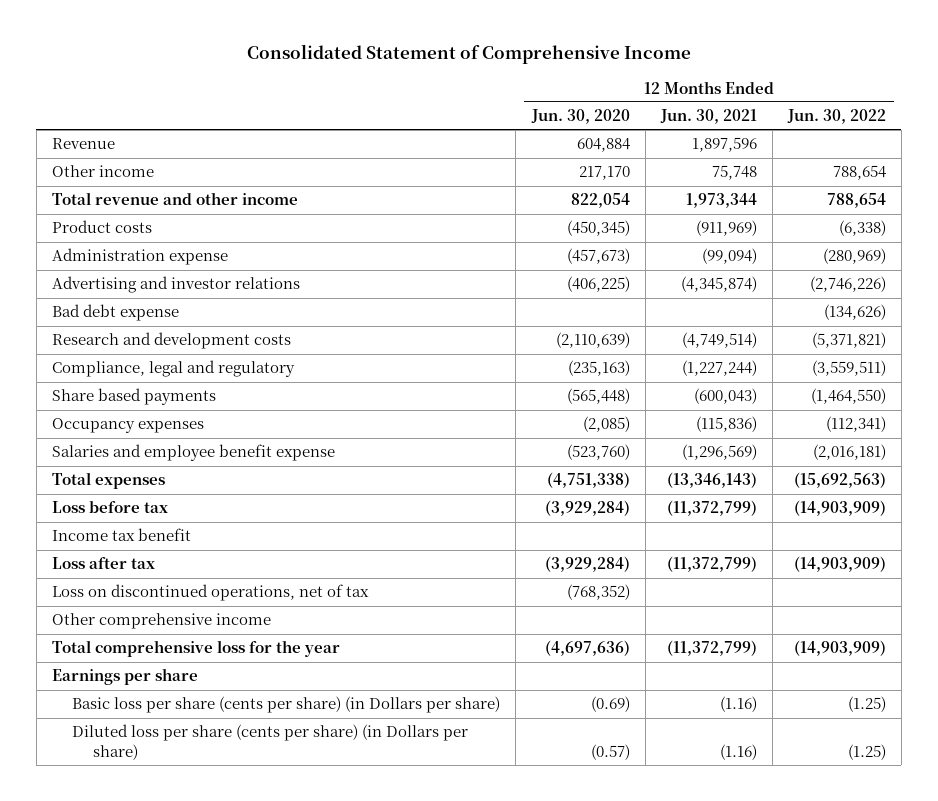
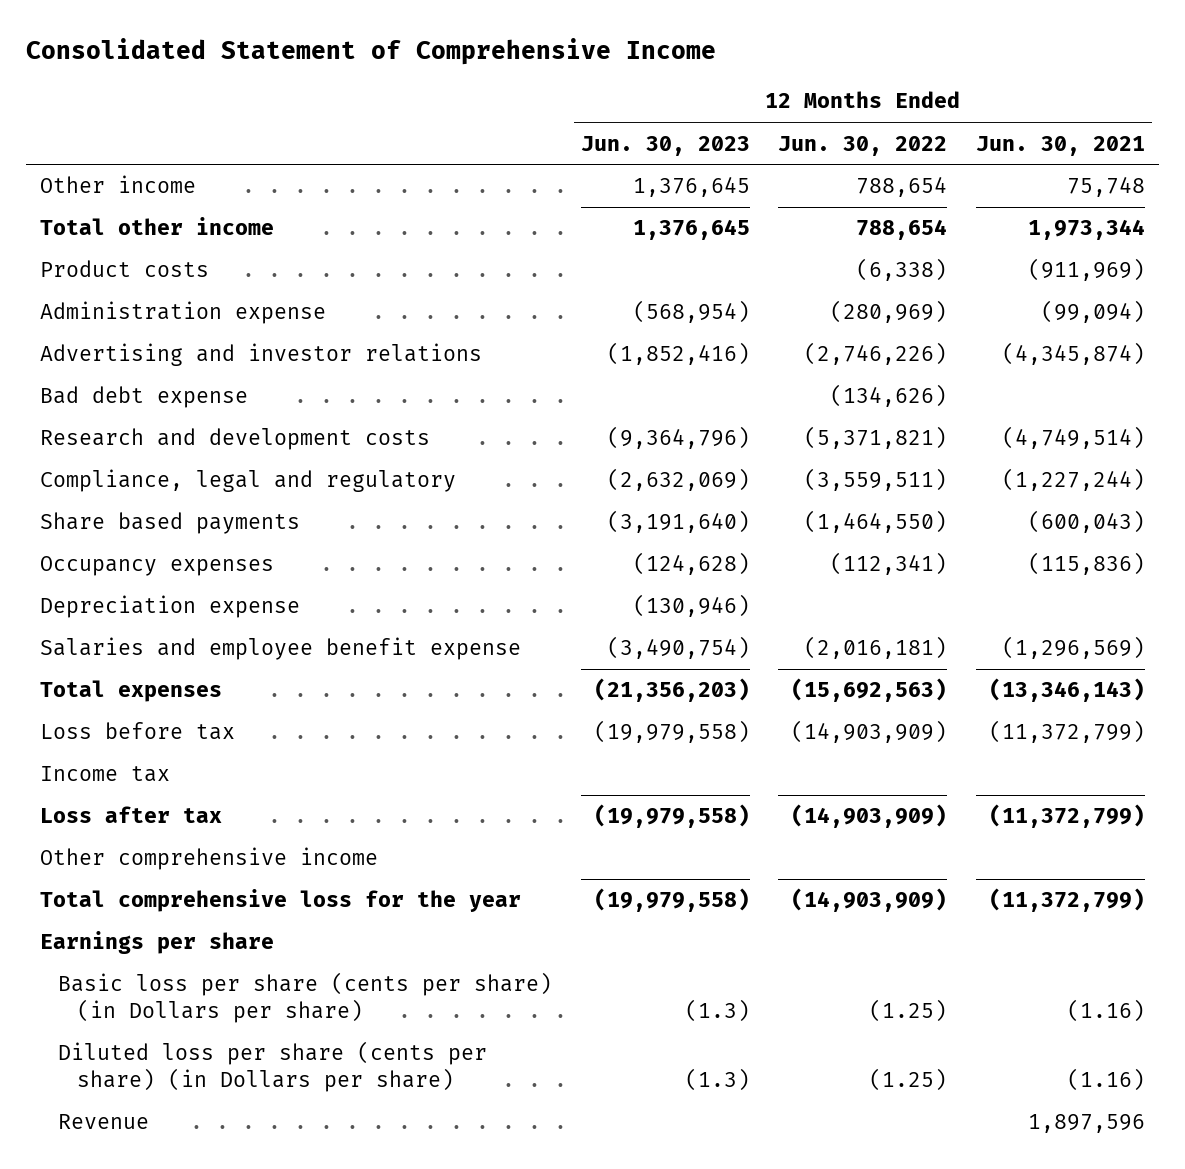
[530,109,630,125] Jun. 30, 2020 -> none
none -> [580,135,750,156] Jun. 30, 2023
[51,192,298,206] Total revenue and other income -> [40,217,275,236] Total other income
none -> [40,595,301,619] Depreciation expense
[51,528,191,542] Income tax benefit -> [40,766,171,783] Income tax
[51,584,369,602] Loss on discontinued operations, net of tax -> none
[51,138,115,150] Revenue -> [58,1114,150,1130] Revenue

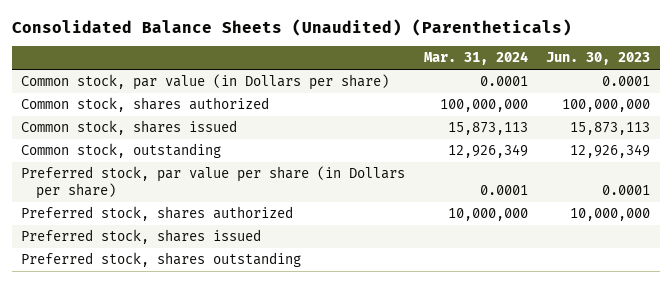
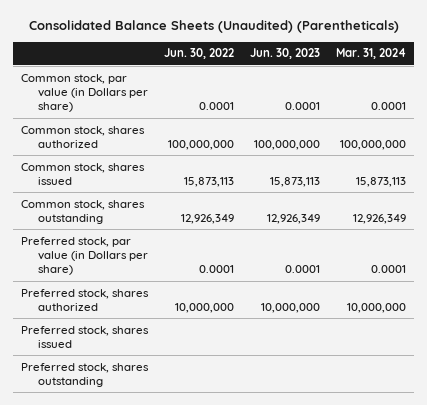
none -> [164,48,235,60] Jun. 30, 2022
[20,143,221,159] Common stock, outstanding -> [20,199,145,224] Common stock, shares outstanding
[20,166,405,199] Preferred stock, par value per share (in Dollars per share) -> [20,236,149,276] Preferred stock, par value (in Dollars per share)

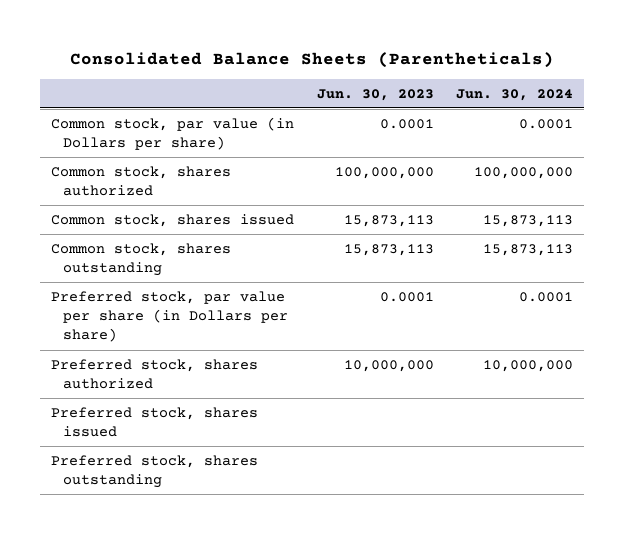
[28,20,399,34] Consolidated Balance Sheets (Unaudited) (Parentheticals) -> [70,51,555,68] Consolidated Balance Sheets (Parentheticals)
[164,48,235,60] Jun. 30, 2022 -> none
[336,48,407,60] Mar. 31, 2024 -> none
none -> [455,88,573,101] Jun. 30, 2024
[267,213,321,224] 12,926,349 -> [343,243,434,256] 15,873,113
[20,236,149,276] Preferred stock, par value (in Dollars per share) -> [51,290,288,343] Preferred stock, par value per share (in Dollars per share)

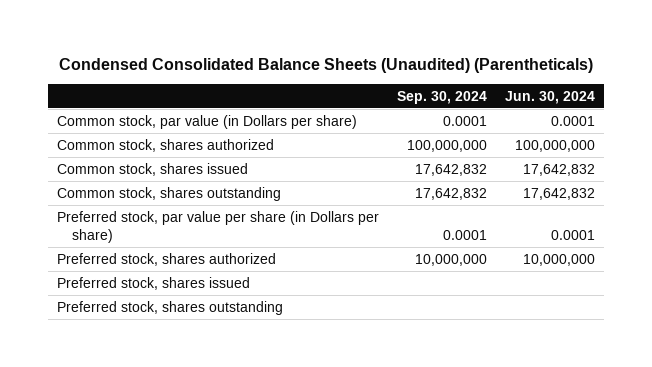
[70,51,555,68] Consolidated Balance Sheets (Parentheticals) -> [59,57,594,73] Condensed Consolidated Balance Sheets (Unaudited) (Parentheticals)
[316,88,434,101] Jun. 30, 2023 -> none
none -> [397,90,488,104] Sep. 30, 2024
[482,214,573,227] 15,873,113 -> [523,163,596,176] 17,642,832
[482,243,573,256] 15,873,113 -> [523,187,596,200] 17,642,832

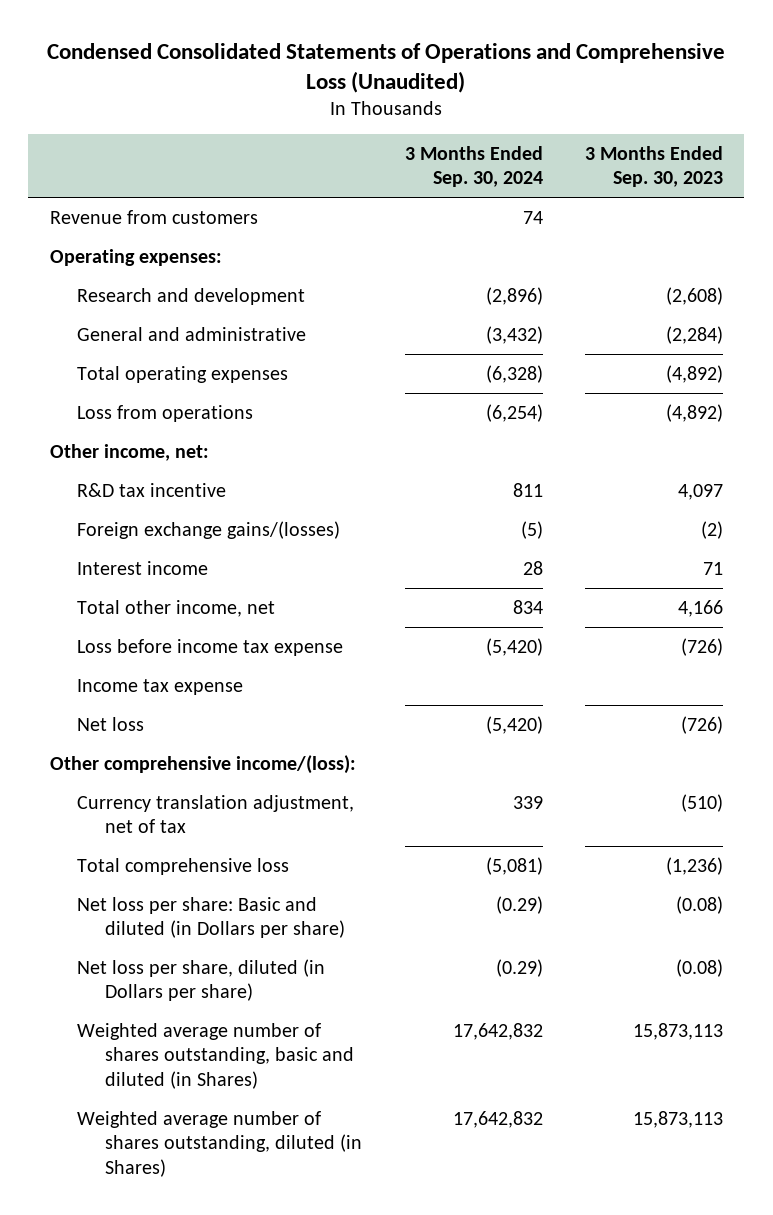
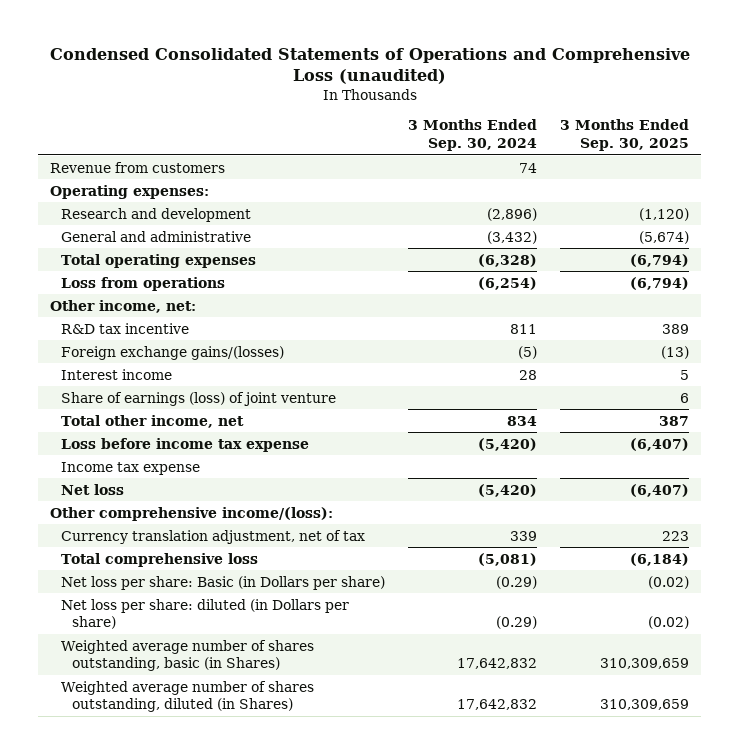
[47,42,726,93] Condensed Consolidated Statements of Operations and Comprehensive Loss (Unaudited) -> [49,47,690,85] Condensed Consolidated Statements of Operations and Comprehensive Loss (unaudited)
[585,145,724,188] 3 Months Ended Sep. 30, 2023 -> none
none -> [560,119,690,152] 3 Months Ended Sep. 30, 2025
none -> [60,391,336,406] Share of earnings (loss) of joint venture
[77,896,346,939] Net loss per share: Basic and diluted (in Dollars per share) -> [60,575,385,590] Net loss per share: Basic (in Dollars per share)
[77,958,326,1002] Net loss per share, diluted (in Dollars per share) -> [60,598,349,630] Net loss per share: diluted (in Dollars per share)
[77,1022,355,1089] Weighted average number of shares outstanding, basic and diluted (in Shares) -> [60,639,314,672] Weighted average number of shares outstanding, basic (in Shares)

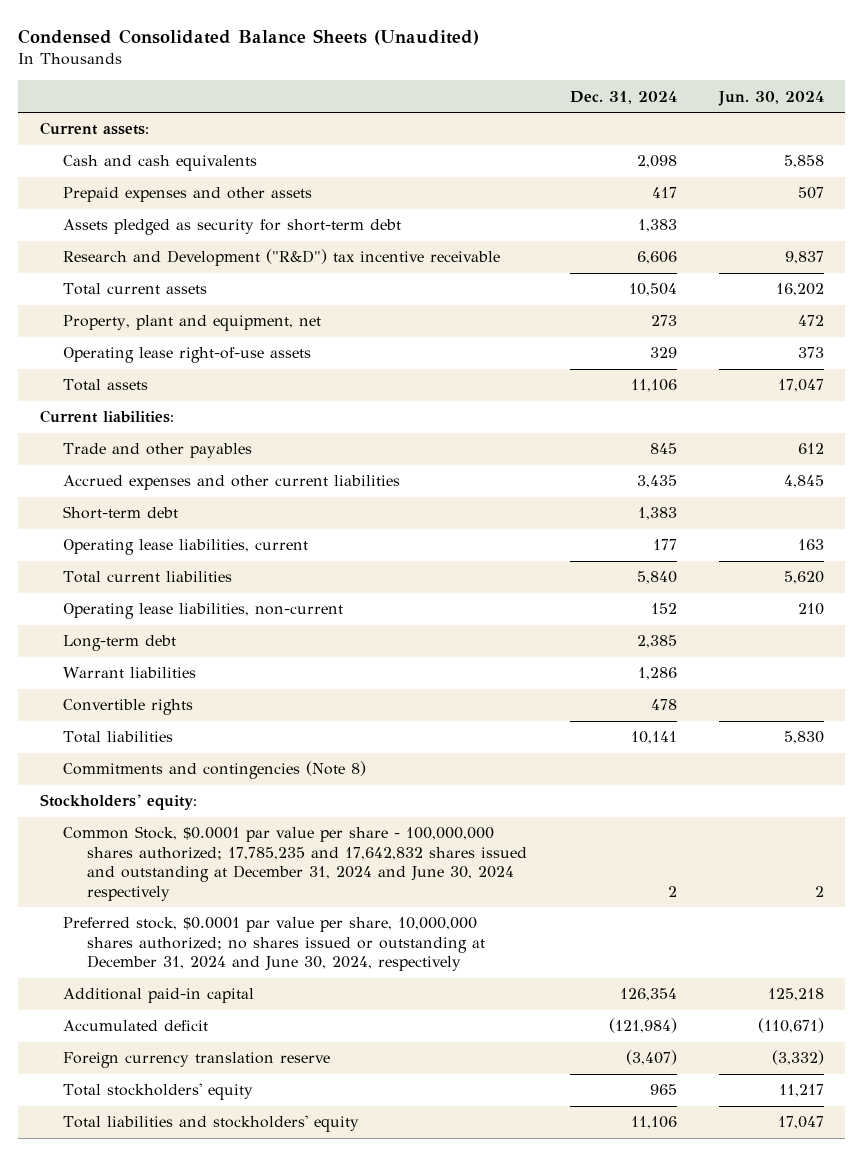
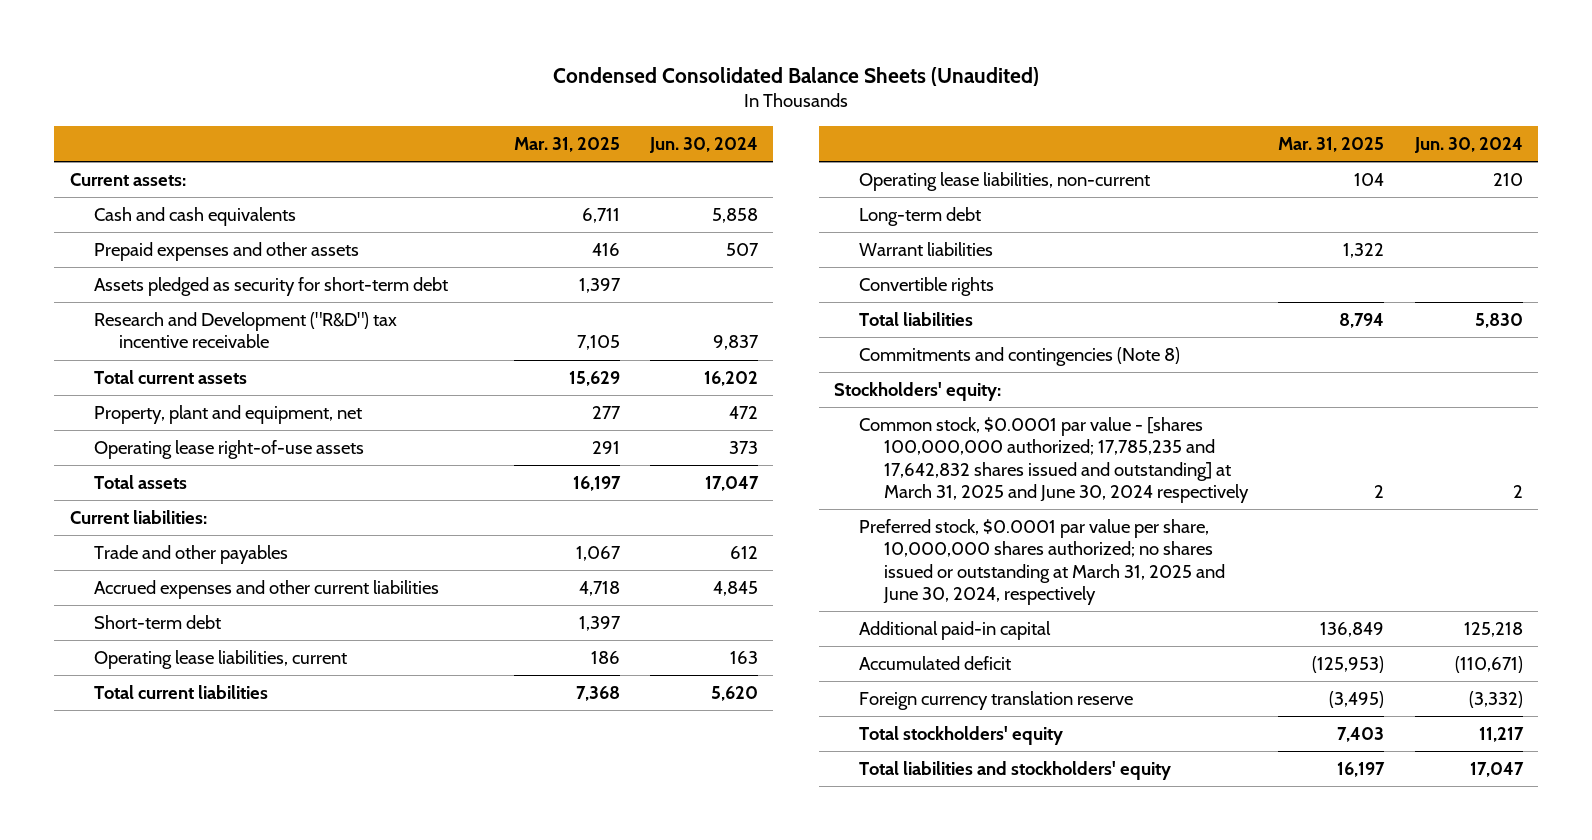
[569,90,677,104] Dec. 31, 2024 -> none
none -> [513,136,620,152] Mar. 31, 2025
[63,826,528,901] Common Stock, $0.0001 par value per share - 100,000,000 shares authorized; 17,785,235 and 17,642,832 shares issued and outstanding at December 31, 2024 and June 30, 2024 respectively -> [858,417,1249,503] Common stock, $0.0001 par value - [shares 100,000,000 authorized; 17,785,235 and 17,642,832 shares issued and outstanding] at March 31, 2025 and June 30, 2024 respectively
[63,917,486,972] Preferred stock, $0.0001 par value per share, 10,000,000 shares authorized; no shares issued or outstanding at December 31, 2024 and June 30, 2024, respectively -> [858,519,1225,605] Preferred stock, $0.0001 par value per share, 10,000,000 shares authorized; no shares issued or outstanding at March 31, 2025 and June 30, 2024, respectively

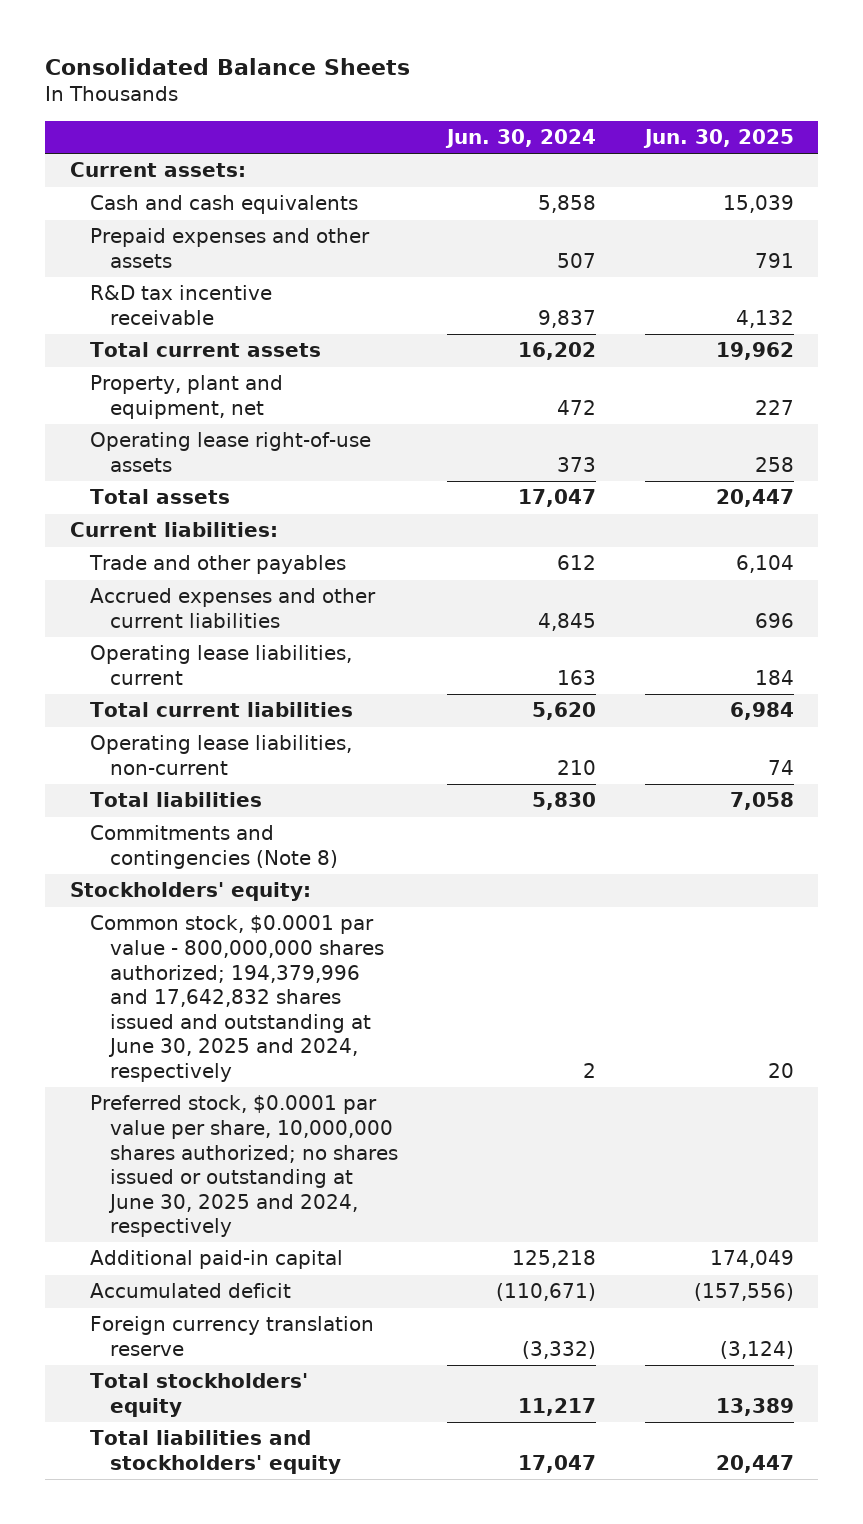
[553,66,1040,86] Condensed Consolidated Balance Sheets (Unaudited) -> [45,58,411,76] Consolidated Balance Sheets
[513,136,620,152] Mar. 31, 2025 -> none
none -> [642,129,794,149] Jun. 30, 2025
[94,277,449,297] Assets pledged as security for short-term debt -> none
[94,312,398,349] Research and Development ("R&D") tax incentive receivable -> [89,285,272,325] R&D tax incentive receivable
[94,615,222,630] Short-term debt -> none
[858,207,981,227] Long-term debt -> none
[858,242,993,257] Warrant liabilities -> none
[858,277,994,297] Convertible rights -> none
[858,417,1249,503] Common stock, $0.0001 par value - [shares 100,000,000 authorized; 17,785,235 and 17,642,832 shares issued and outstanding] at March 31, 2025 and June 30, 2024 respectively -> [89,915,385,1082] Common stock, $0.0001 par value - 800,000,000 shares authorized; 194,379,996 and 17,642,832 shares issued and outstanding at June 30, 2025 and 2024, respectively
[858,519,1225,605] Preferred stock, $0.0001 par value per share, 10,000,000 shares authorized; no shares issued or outstanding at March 31, 2025 and June 30, 2024, respectively -> [89,1095,399,1238] Preferred stock, $0.0001 par value per share, 10,000,000 shares authorized; no shares issued or outstanding at June 30, 2025 and 2024, respectively

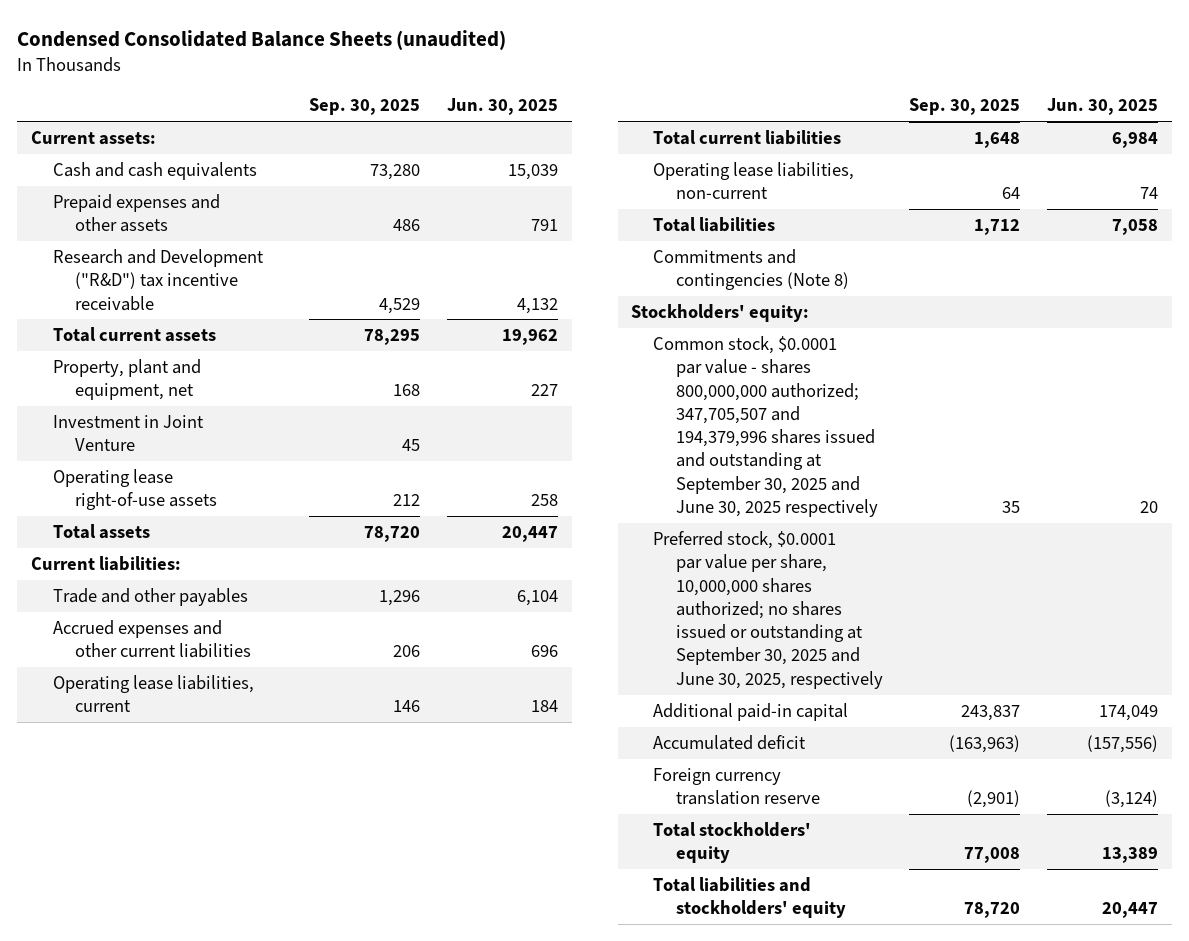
[45,58,411,76] Consolidated Balance Sheets -> [17,30,507,51] Condensed Consolidated Balance Sheets (unaudited)
[445,129,597,149] Jun. 30, 2024 -> none
none -> [309,98,421,116] Sep. 30, 2025
[89,285,272,325] R&D tax incentive receivable -> [53,249,265,311] Research and Development ("R&D") tax incentive receivable
none -> [53,415,205,452] Investment in Joint Venture
[89,915,385,1082] Common stock, $0.0001 par value - 800,000,000 shares authorized; 194,379,996 and 17,642,832 shares issued and outstanding at June 30, 2025 and 2024, respectively -> [653,336,878,517] Common stock, $0.0001 par value - shares 800,000,000 authorized; 347,705,507 and 194,379,996 shares issued and outstanding at September 30, 2025 and June 30, 2025 respectively
[89,1095,399,1238] Preferred stock, $0.0001 par value per share, 10,000,000 shares authorized; no shares issued or outstanding at June 30, 2025 and 2024, respectively -> [653,531,883,689] Preferred stock, $0.0001 par value per share, 10,000,000 shares authorized; no shares issued or outstanding at September 30, 2025 and June 30, 2025, respectively

